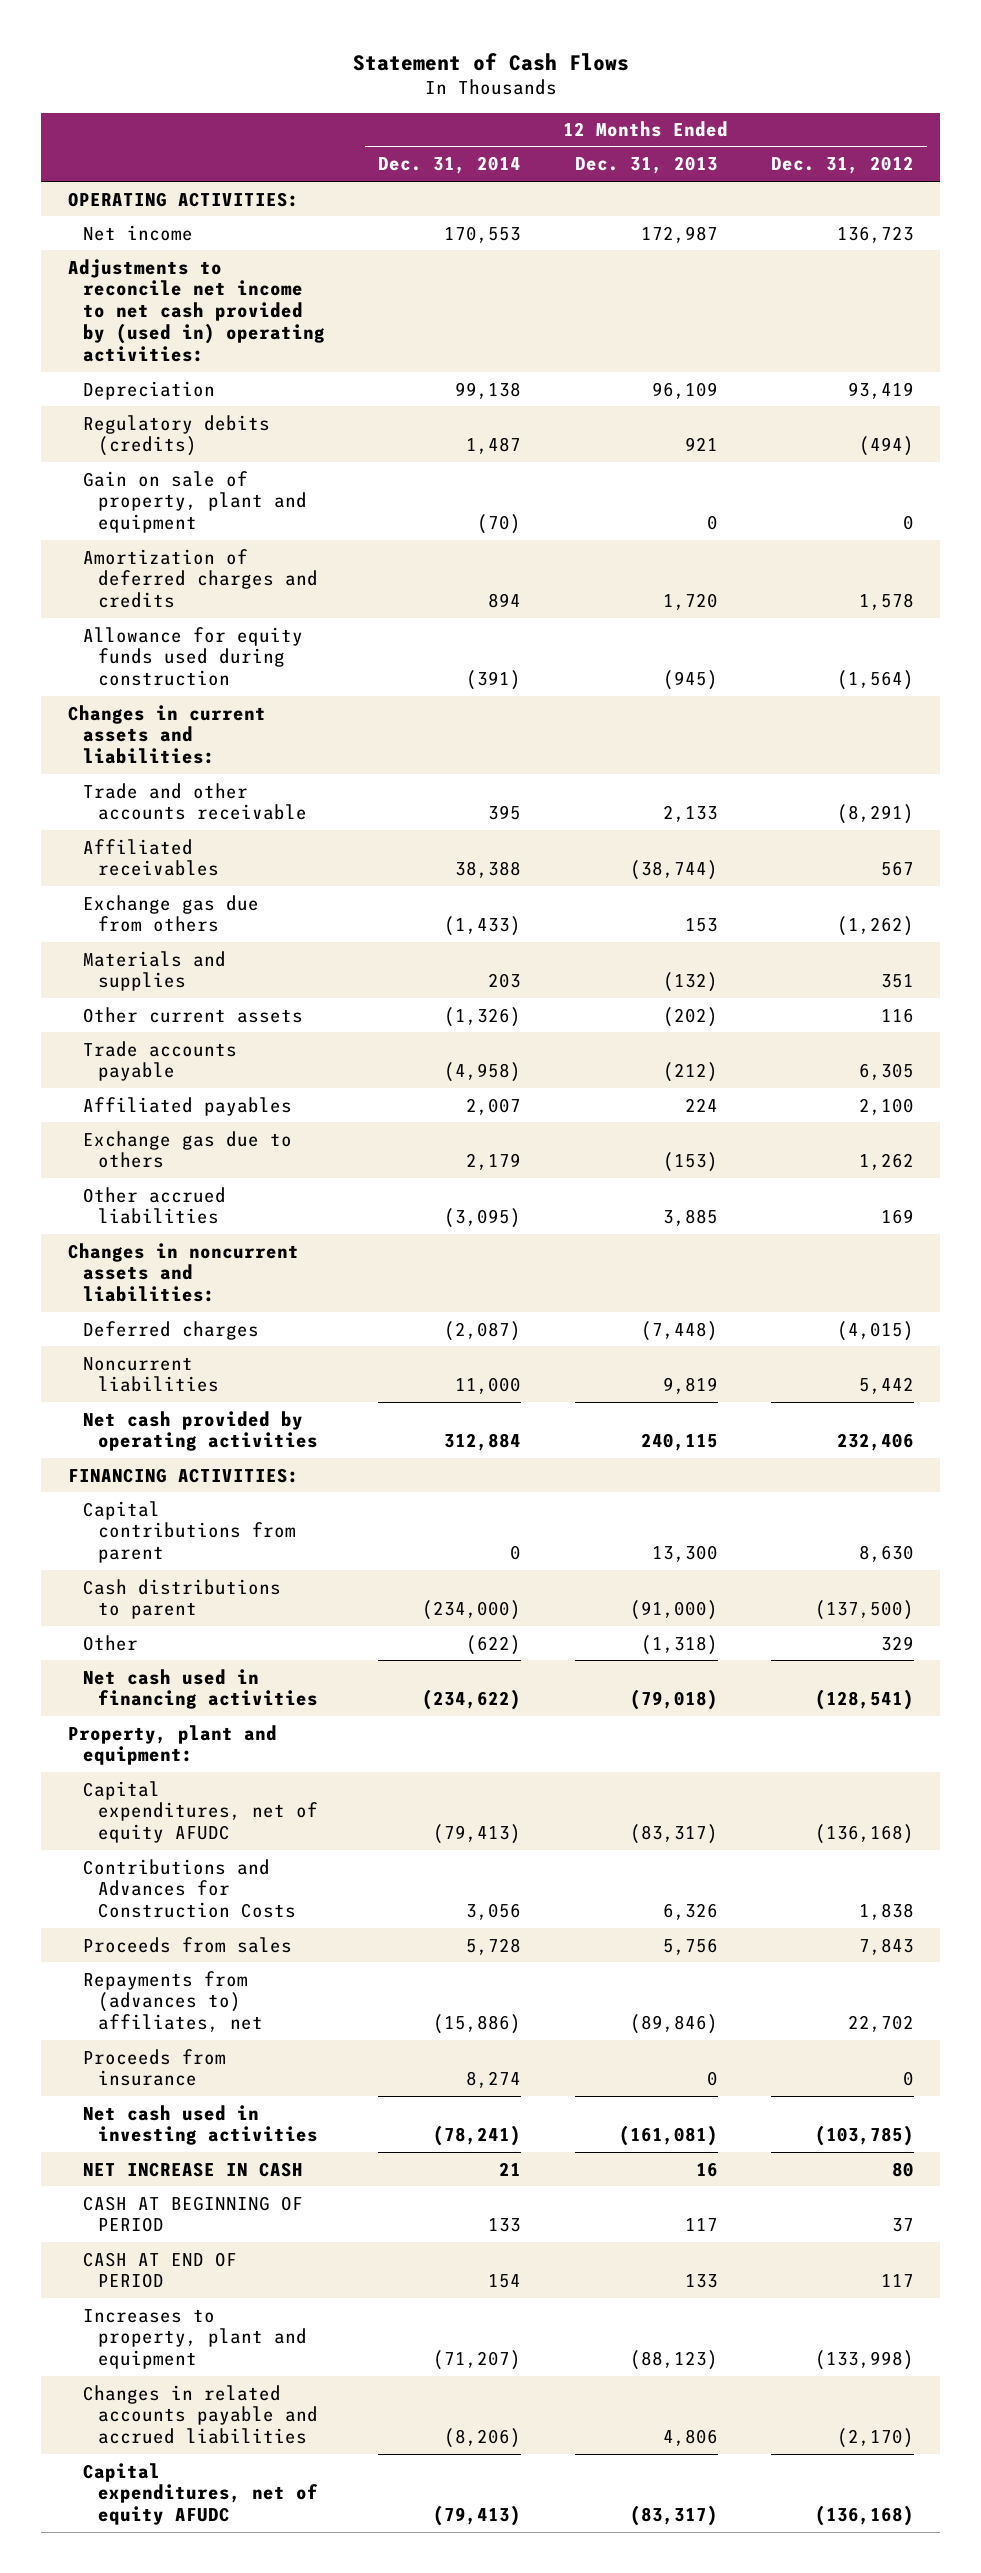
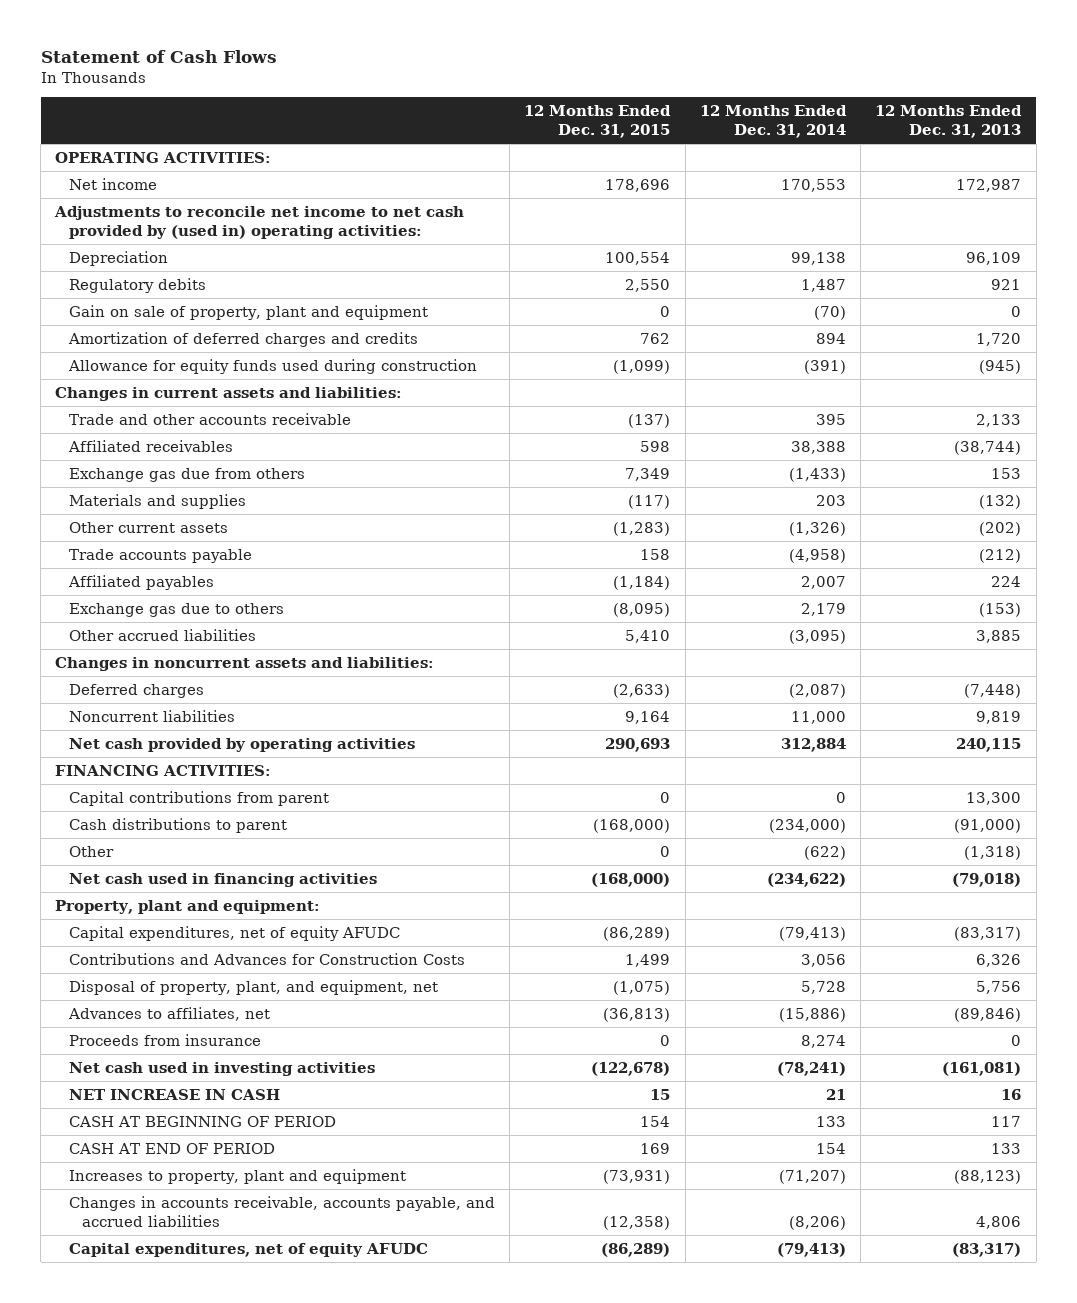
[770,156,914,175] Dec. 31, 2012 -> none
none -> [524,105,672,139] 12 Months Ended Dec. 31, 2015
[83,414,271,457] Regulatory debits (credits) -> [68,277,206,293] Regulatory debits
[83,1936,293,1953] Proceeds from sales -> [68,979,438,995] Disposal of property, plant, and equipment, net
[83,1970,264,2033] Repayments from (advances to) affiliates, net -> [67,1006,270,1021] Advances to affiliates, net
[83,2384,319,2445] Changes in related accounts payable and accrued liabilities -> [68,1195,495,1227] Changes in accounts receivable, accounts payable, and accrued liabilities

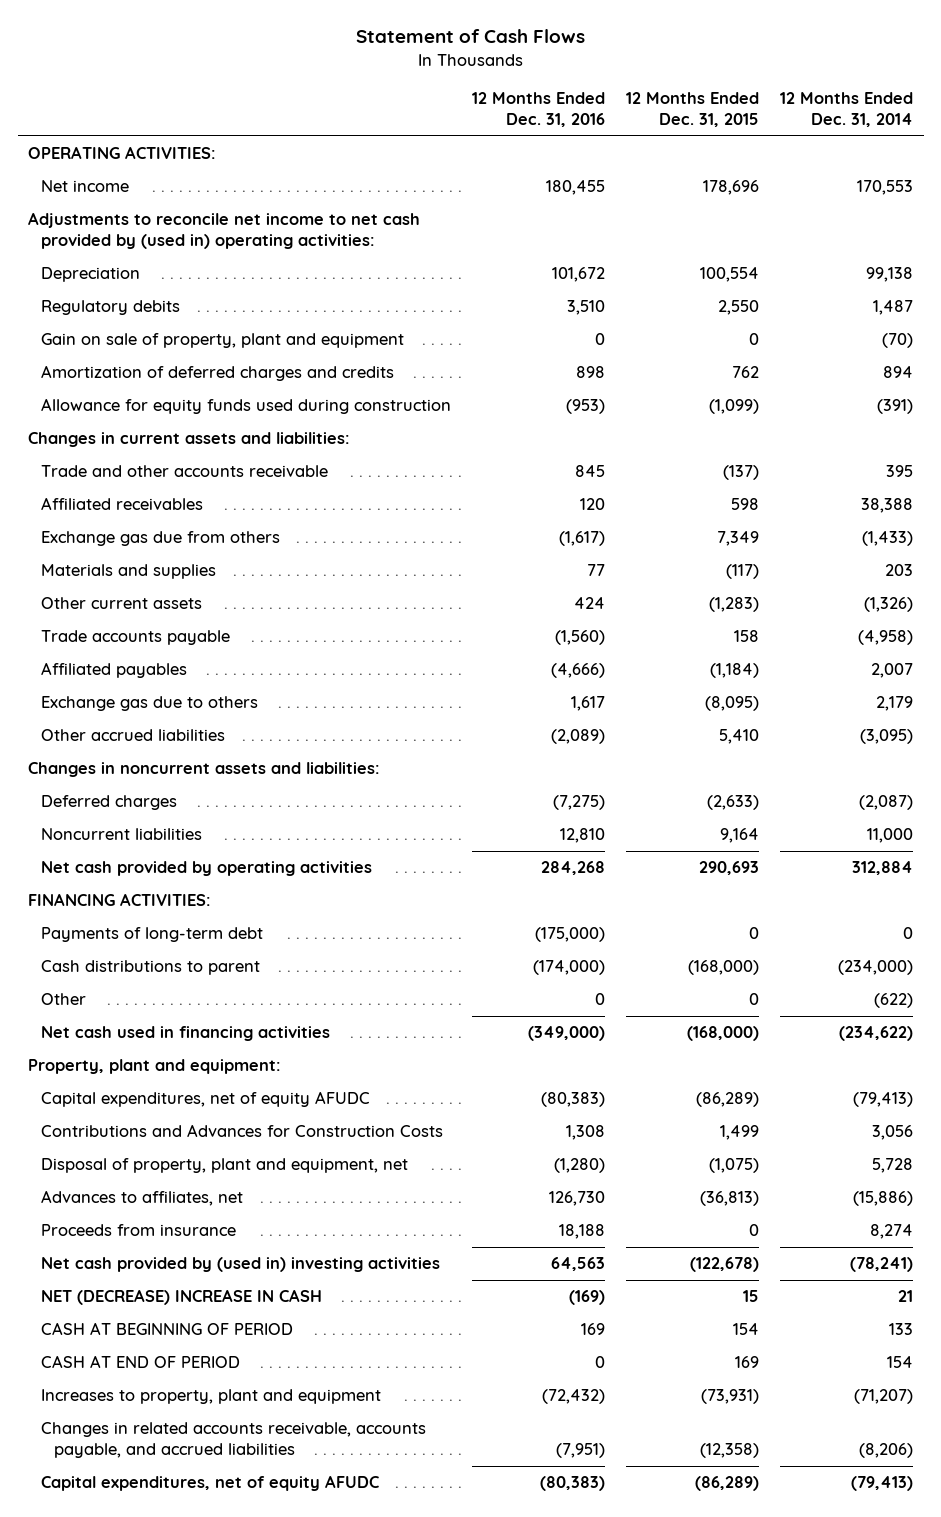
[875,105,1023,139] 12 Months Ended Dec. 31, 2013 -> none
none -> [472,92,606,128] 12 Months Ended Dec. 31, 2016
[68,790,329,806] Capital contributions from parent -> none
none -> [41,927,264,943] Payments of long-term debt
[68,979,438,995] Disposal of property, plant, and equipment, net -> [41,1158,409,1174] Disposal of property, plant and equipment, net
[68,1061,375,1076] Net cash used in investing activities -> [41,1257,441,1273] Net cash provided by (used in) investing activities
[68,1088,280,1100] NET INCREASE IN CASH -> [41,1289,323,1306] NET (DECREASE) INCREASE IN CASH
[68,1195,495,1227] Changes in accounts receivable, accounts payable, and accrued liabilities -> [41,1422,427,1459] Changes in related accounts receivable, accounts payable, and accrued liabilities

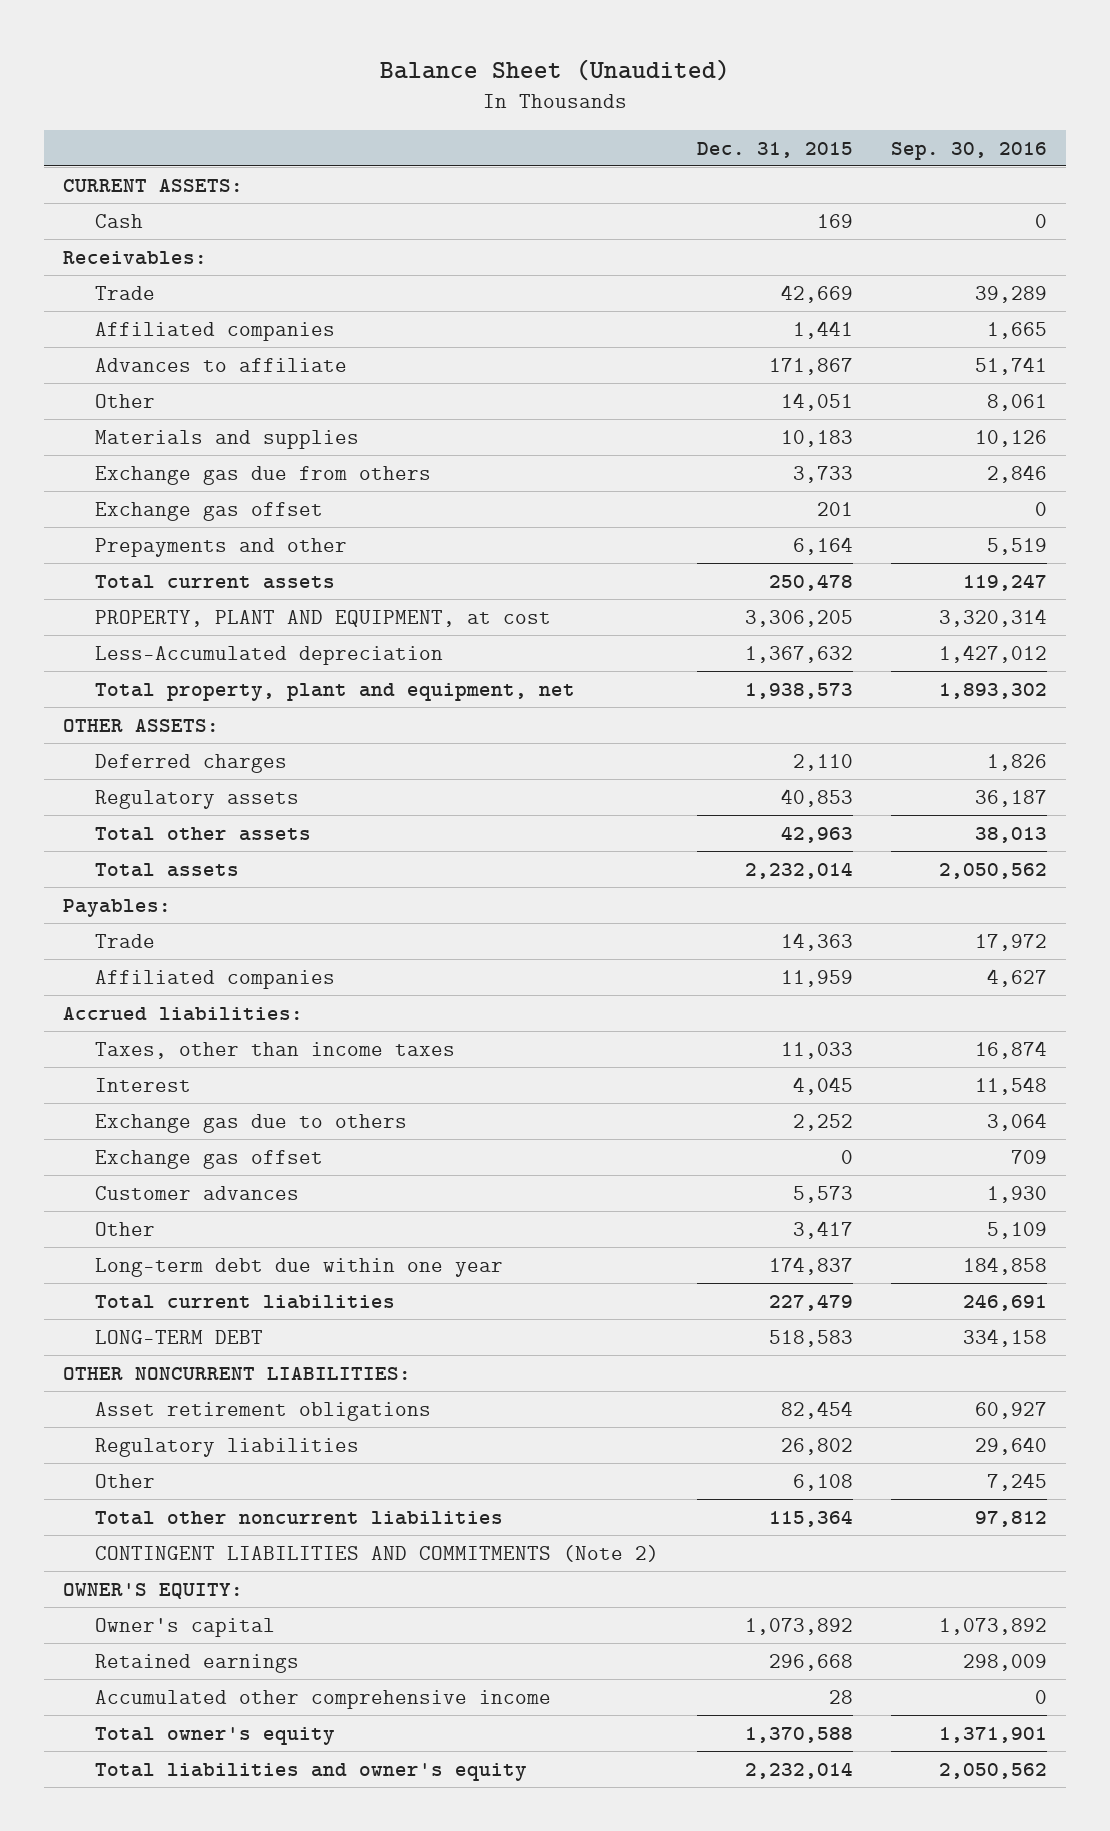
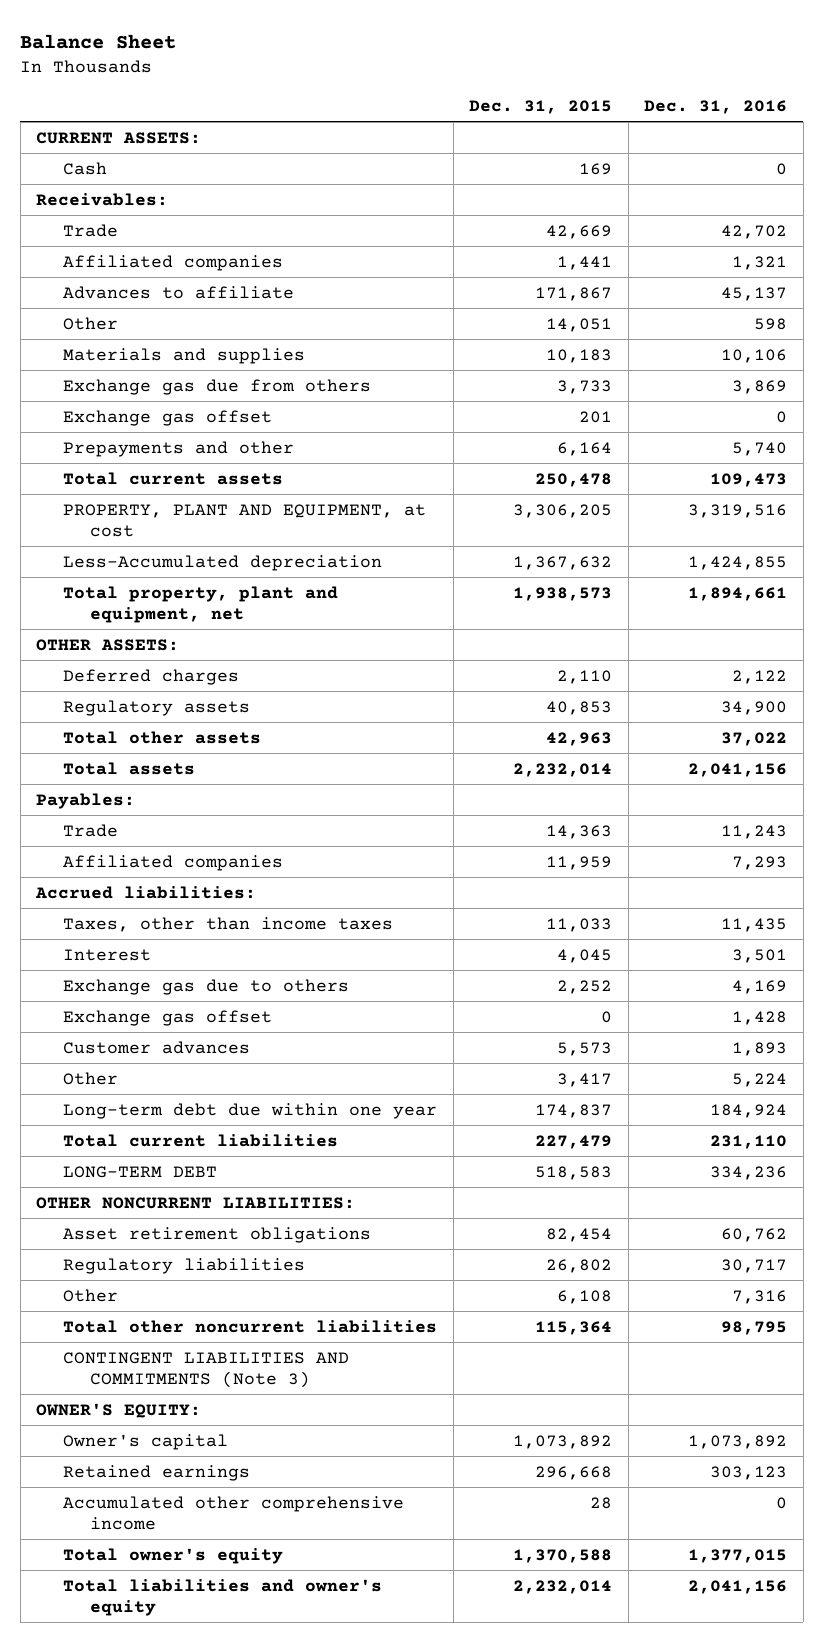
[379,59,730,82] Balance Sheet (Unaudited) -> [20,34,177,50] Balance Sheet
[890,141,1047,160] Sep. 30, 2016 -> none
none -> [644,99,788,114] Dec. 31, 2016
[95,1544,660,1562] CONTINGENT LIABILITIES AND COMMITMENTS (Note 2) -> [63,1351,350,1388] CONTINGENT LIABILITIES AND COMMITMENTS (Note 3)

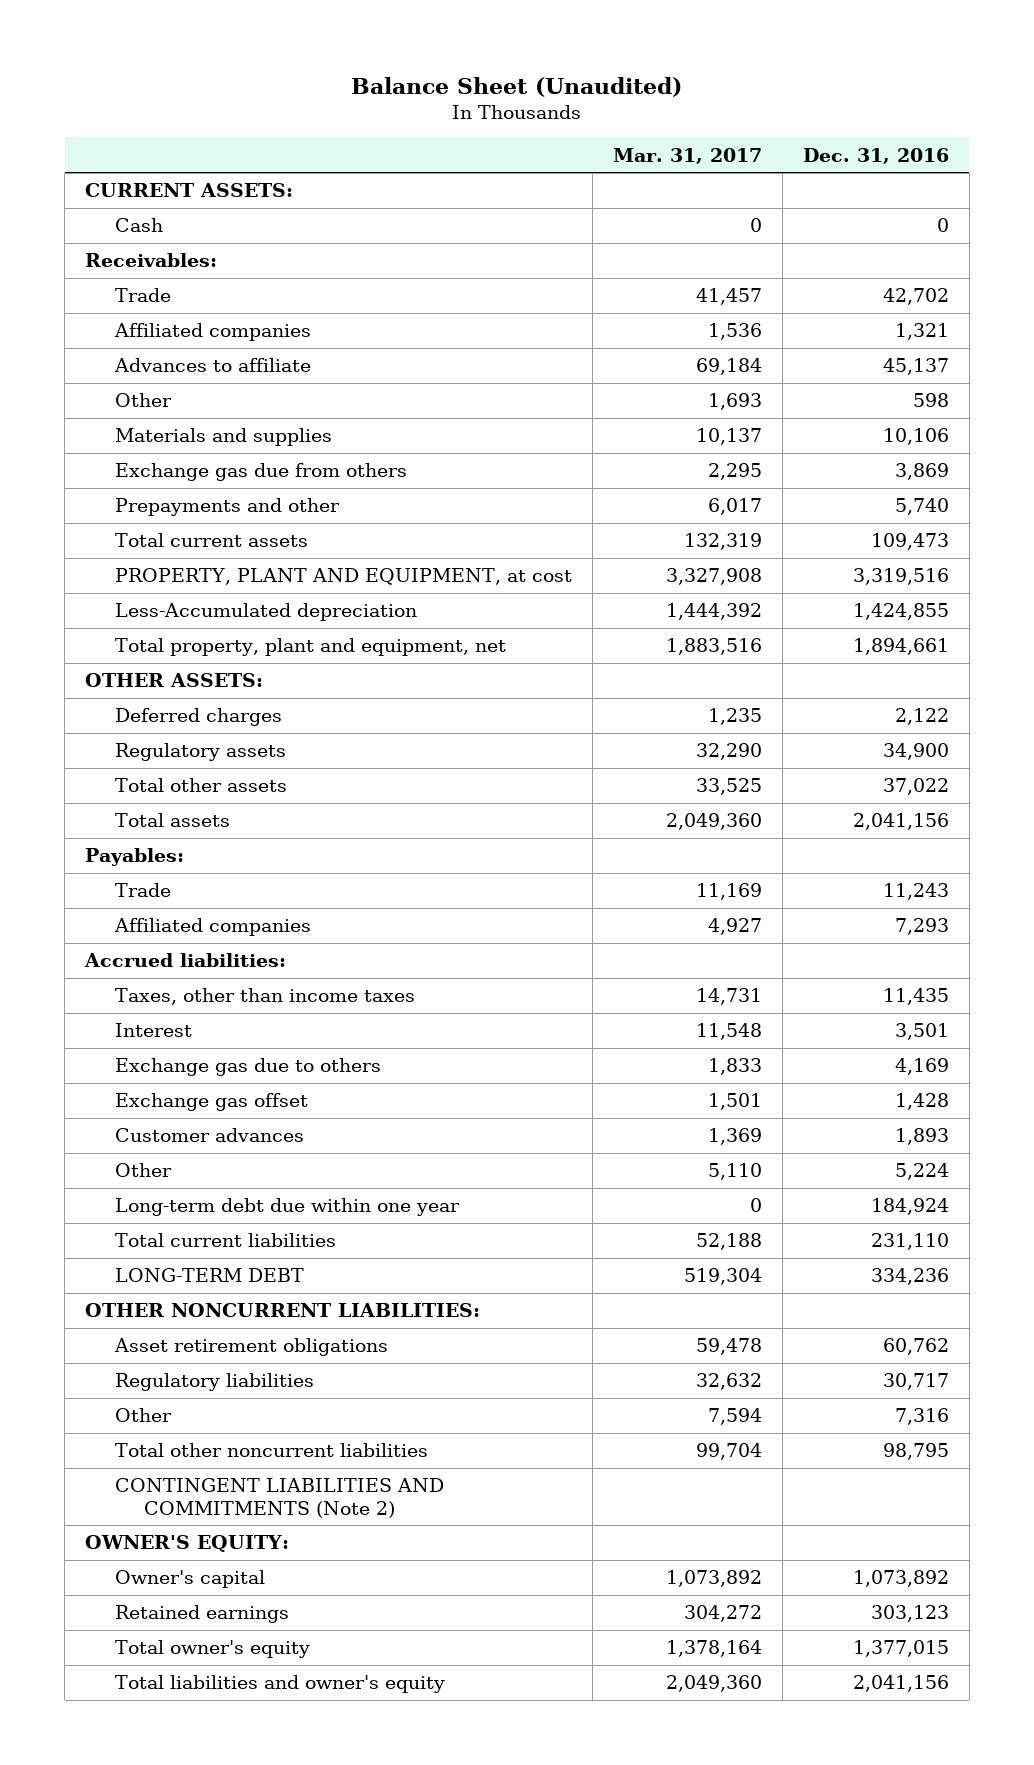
[20,34,177,50] Balance Sheet -> [351,76,683,97] Balance Sheet (Unaudited)
[469,99,613,114] Dec. 31, 2015 -> none
none -> [612,147,762,164] Mar. 31, 2017
[63,409,273,426] Exchange gas offset -> none
[63,1351,350,1388] CONTINGENT LIABILITIES AND COMMITMENTS (Note 3) -> [114,1478,444,1518] CONTINGENT LIABILITIES AND COMMITMENTS (Note 2)
[63,1495,405,1530] Accumulated other comprehensive income -> none

